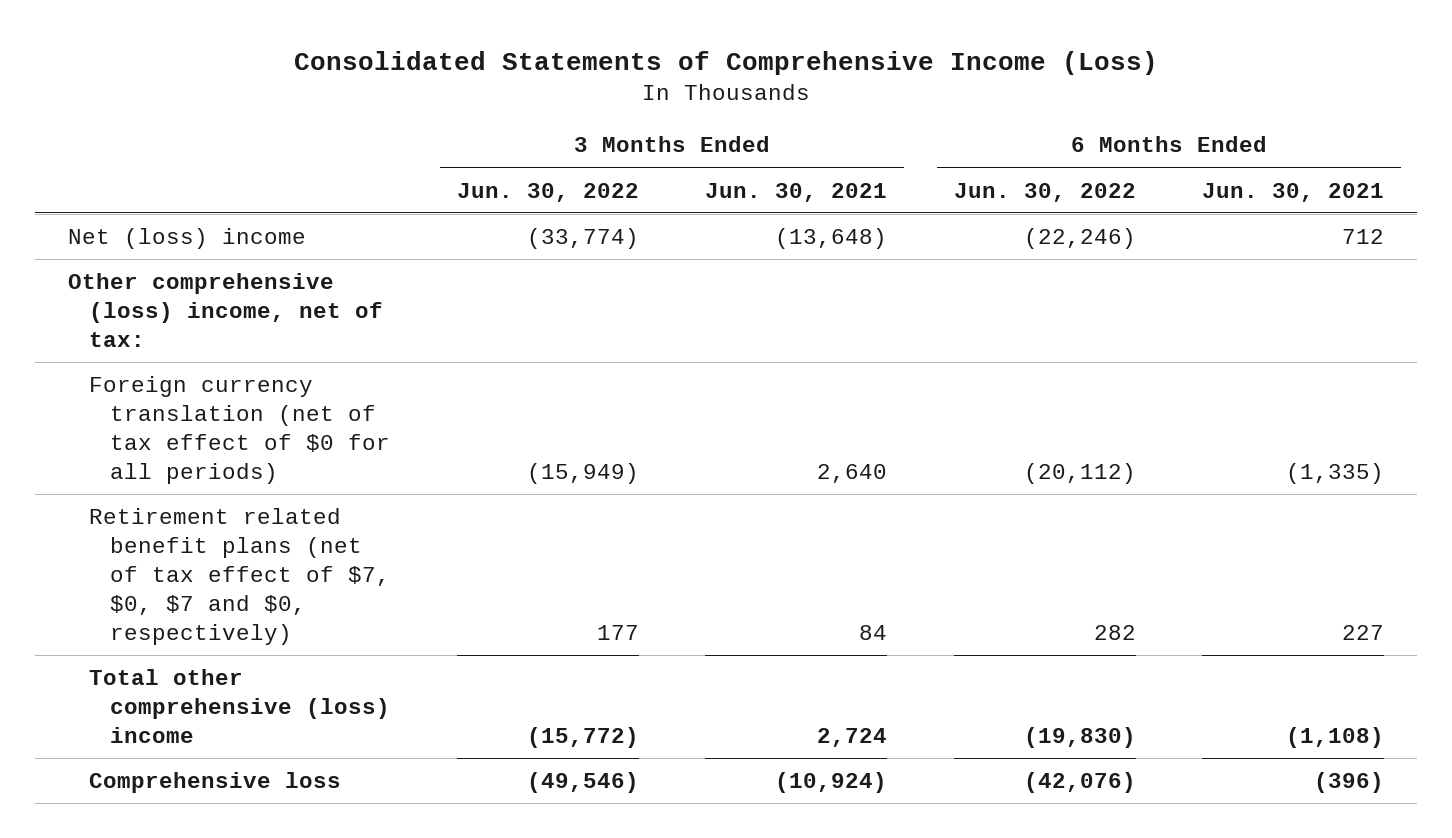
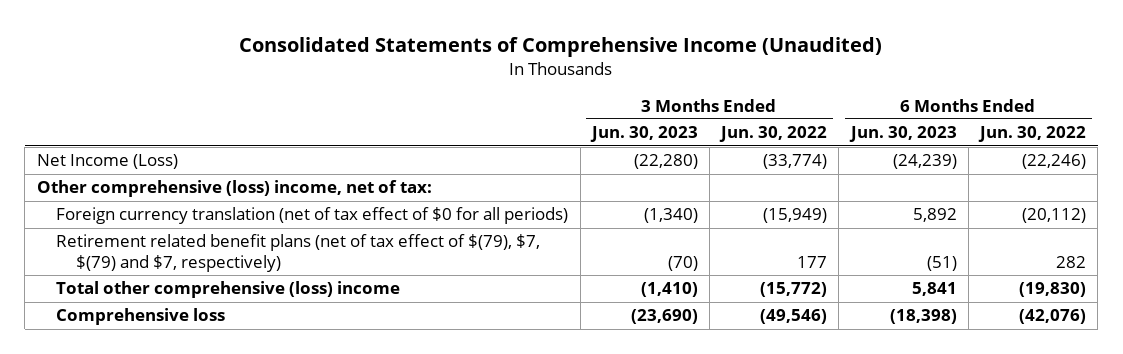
[294,50,1159,75] Consolidated Statements of Comprehensive Income (Loss) -> [239,36,883,57] Consolidated Statements of Comprehensive Income (Unaudited)
[705,182,888,202] Jun. 30, 2021 -> none
[1202,182,1385,202] Jun. 30, 2021 -> none
none -> [589,126,698,143] Jun. 30, 2023
none -> [848,126,957,143] Jun. 30, 2023
[68,228,307,250] Net (loss) income -> [36,154,178,170] Net Income (Loss)
[89,508,391,645] Retirement related benefit plans (net of tax effect of $7, $0, $7 and $0, respectively) -> [56,234,541,272] Retirement related benefit plans (net of tax effect of $(79), $7, $(79) and $7, respectively)

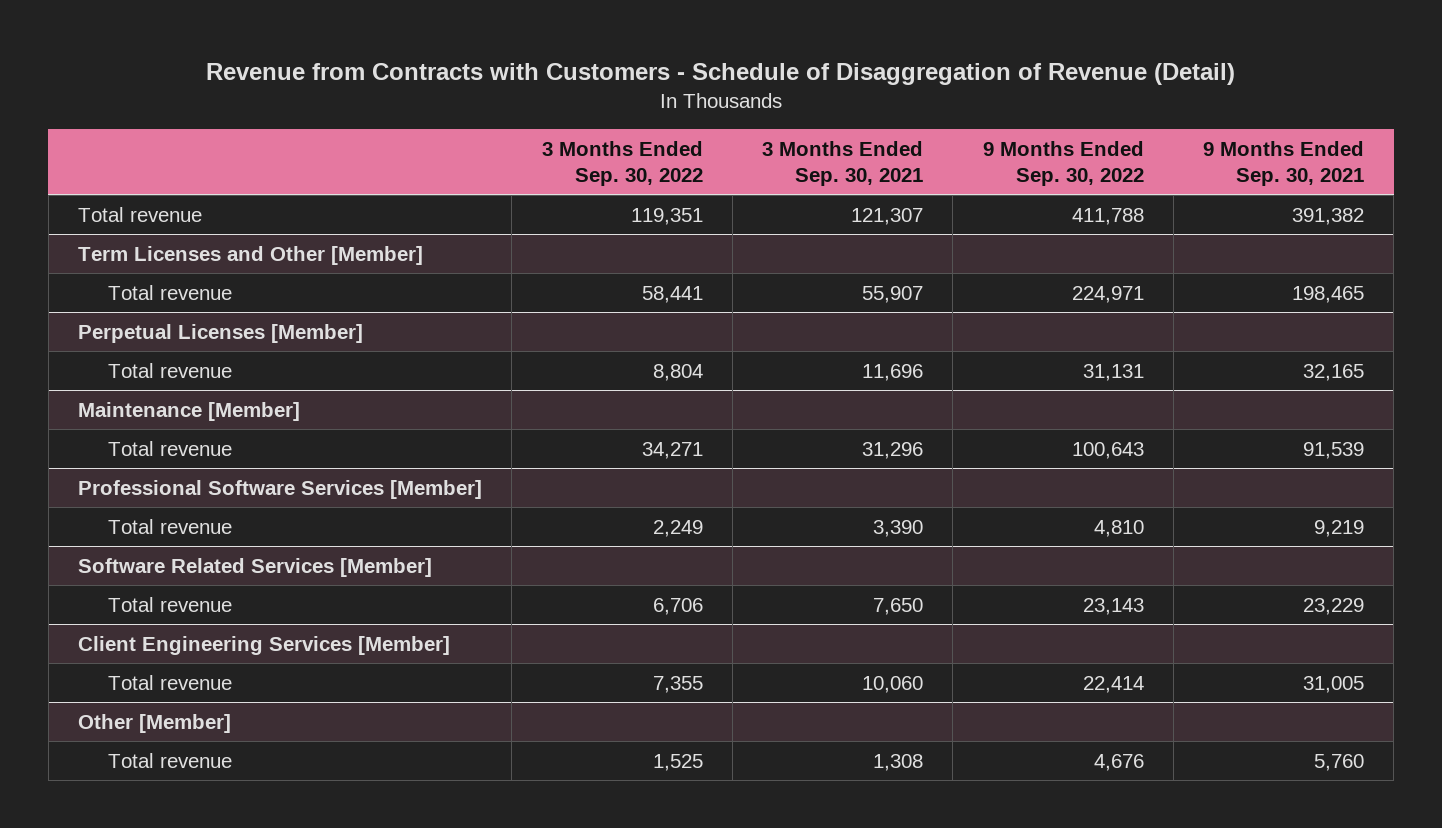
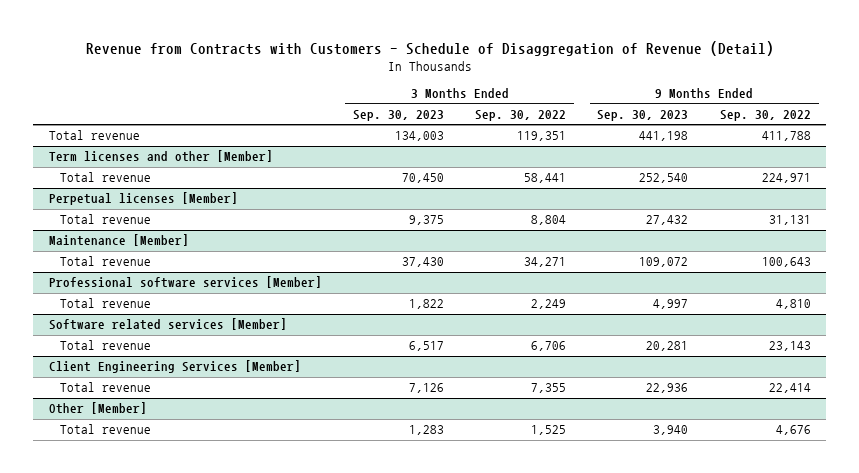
[762,140,924,186] 3 Months Ended Sep. 30, 2021 -> none
[1203,140,1365,186] 9 Months Ended Sep. 30, 2021 -> none
none -> [352,109,444,121] Sep. 30, 2023
none -> [597,109,689,121] Sep. 30, 2023
[78,245,424,265] Term Licenses and Other [Member] -> [48,150,273,163] Term licenses and other [Member]
[78,323,364,343] Perpetual Licenses [Member] -> [48,192,238,206] Perpetual licenses [Member]
[78,479,483,499] Professional Software Services [Member] -> [48,276,322,289] Professional software services [Member]
[78,557,433,577] Software Related Services [Member] -> [48,318,287,331] Software related services [Member]

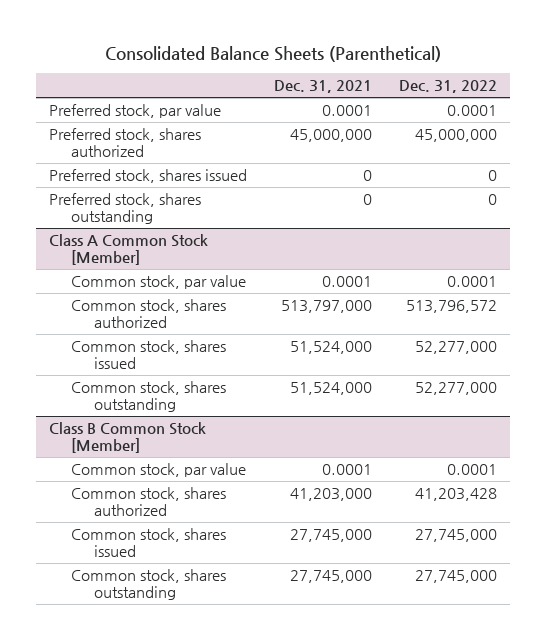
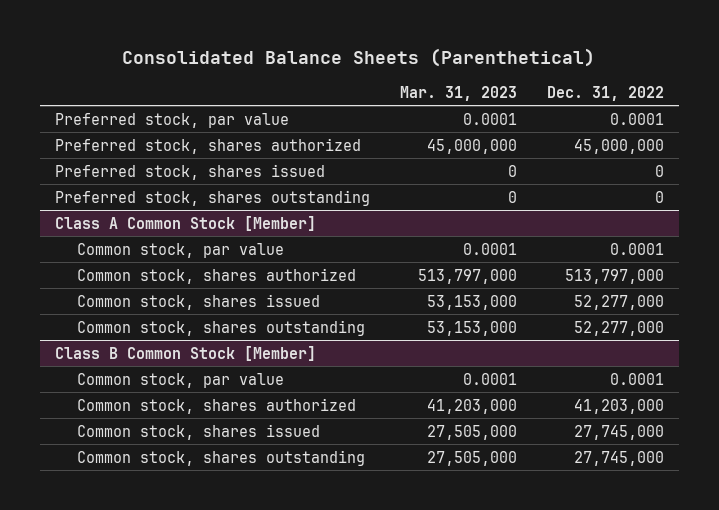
[273,80,372,94] Dec. 31, 2021 -> none
none -> [399,85,517,101] Mar. 31, 2023
[405,300,497,314] 513,796,572 -> [564,268,664,284] 513,797,000
[414,488,497,502] 41,203,428 -> [573,398,664,414] 41,203,000

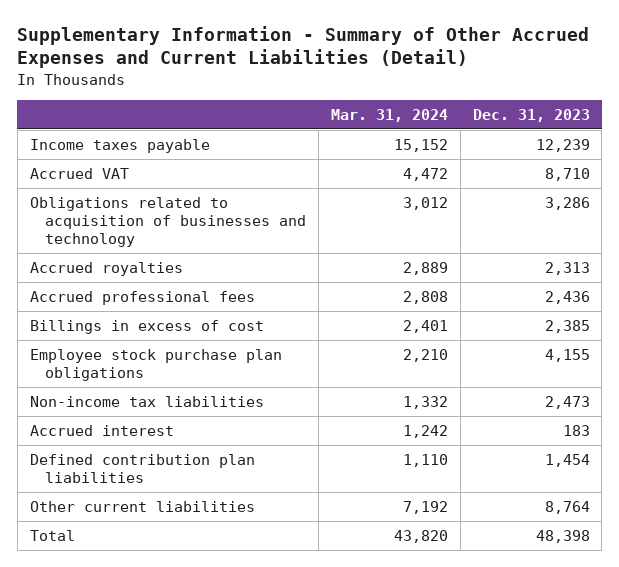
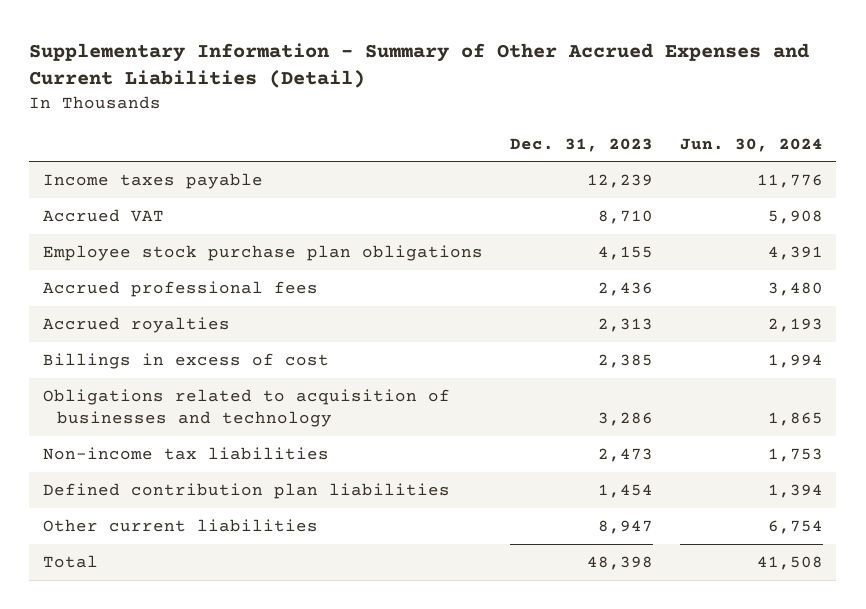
[330,108,448,122] Mar. 31, 2024 -> none
none -> [679,137,823,152] Jun. 30, 2024
[29,348,282,381] Employee stock purchase plan obligations -> [42,244,483,261] Employee stock purchase plan obligations
[29,261,183,276] Accrued royalties -> [42,316,230,333] Accrued royalties
[29,196,307,247] Obligations related to acquisition of businesses and technology -> [42,388,450,427] Obligations related to acquisition of businesses and technology
[29,424,174,436] Accrued interest -> none
[544,500,590,514] 8,764 -> [597,519,653,534] 8,947

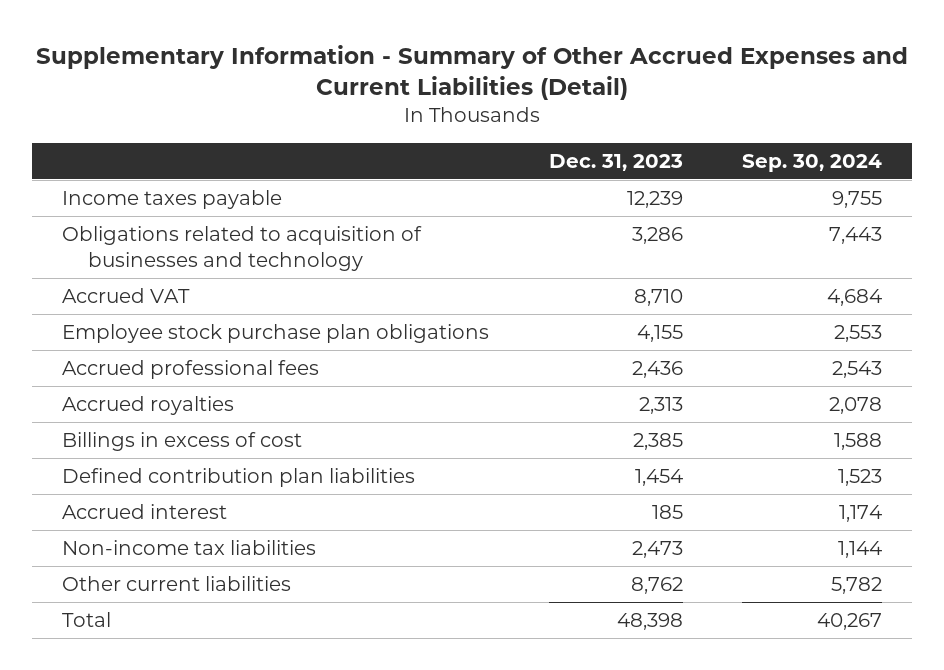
[679,137,823,152] Jun. 30, 2024 -> none
none -> [742,153,883,172] Sep. 30, 2024
[42,388,450,427] Obligations related to acquisition of businesses and technology -> [62,226,423,272] Obligations related to acquisition of businesses and technology
none -> [62,504,228,520] Accrued interest
[42,446,329,460] Non-income tax liabilities -> [62,540,317,556] Non-income tax liabilities
[597,519,653,534] 8,947 -> [630,577,683,595] 8,762

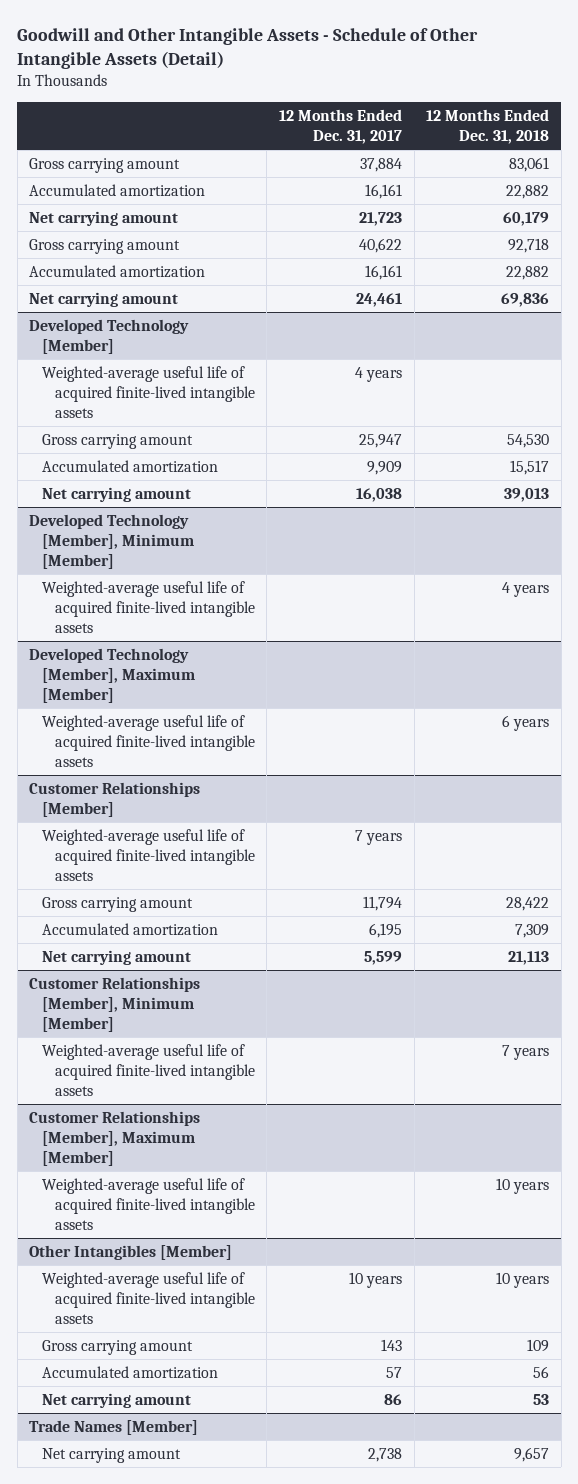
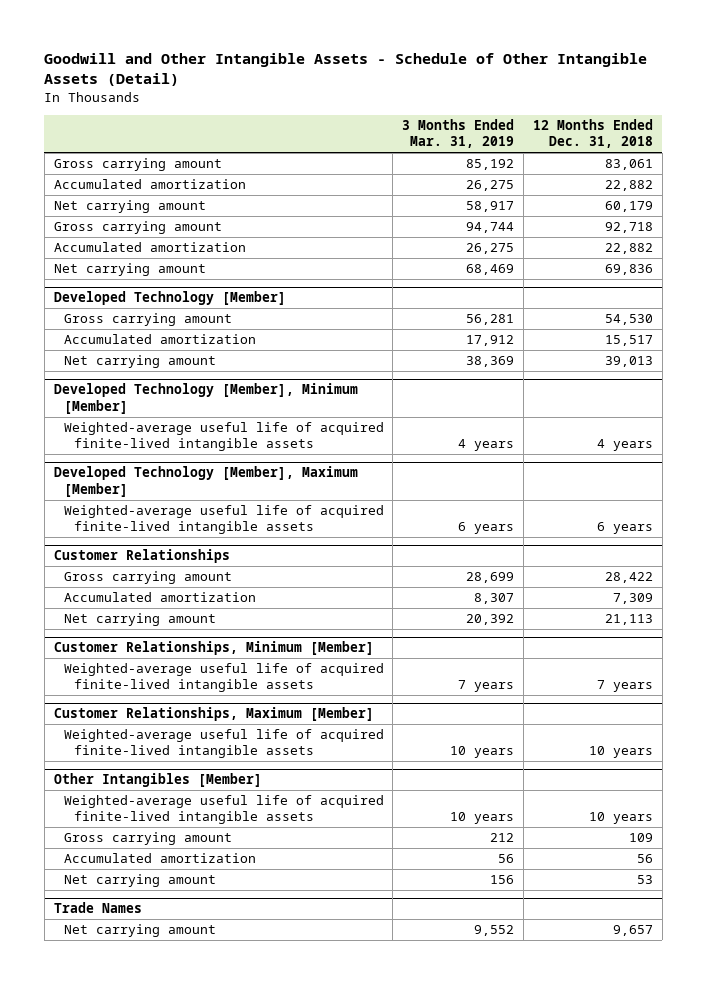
[278,108,402,144] 12 Months Ended Dec. 31, 2017 -> none
none -> [402,118,515,149] 3 Months Ended Mar. 31, 2019
[41,365,255,418] Weighted-average useful life of acquired finite-lived intangible assets -> none
[41,828,255,881] Weighted-average useful life of acquired finite-lived intangible assets -> none
[29,781,201,817] Customer Relationships [Member] -> [53,549,230,564] Customer Relationships
[29,976,201,1032] Customer Relationships [Member], Minimum [Member] -> [53,641,374,656] Customer Relationships, Minimum [Member]
[29,1110,201,1166] Customer Relationships [Member], Maximum [Member] -> [53,707,374,722] Customer Relationships, Maximum [Member]
[29,1419,199,1435] Trade Names [Member] -> [53,902,142,914] Trade Names

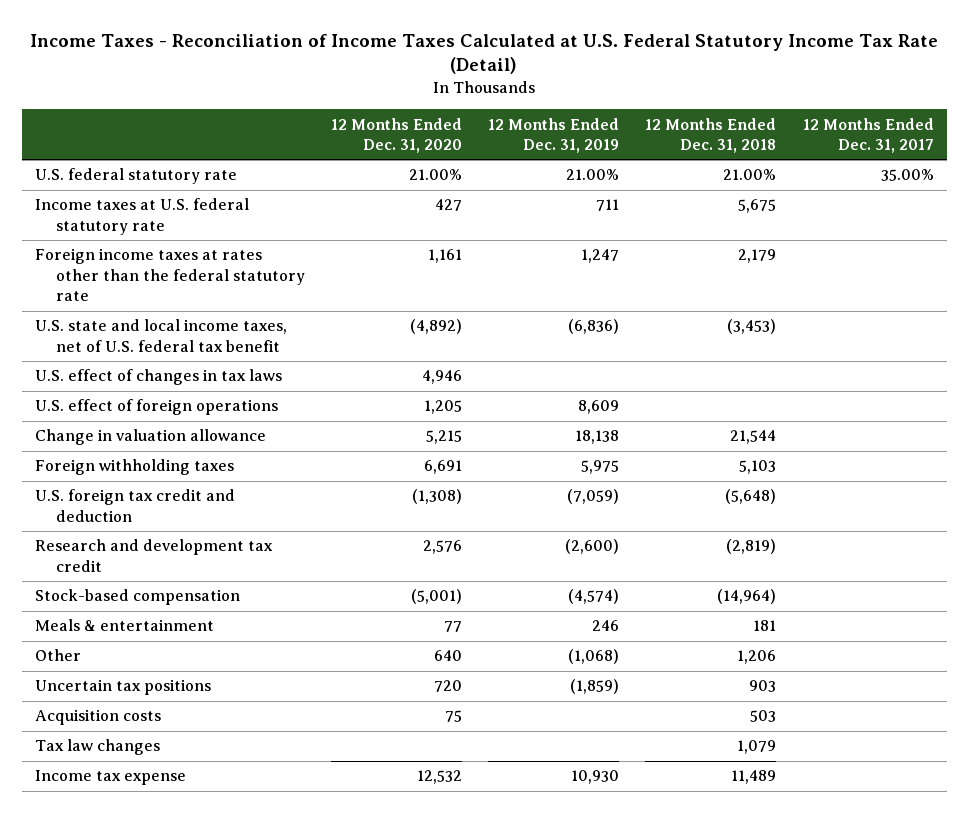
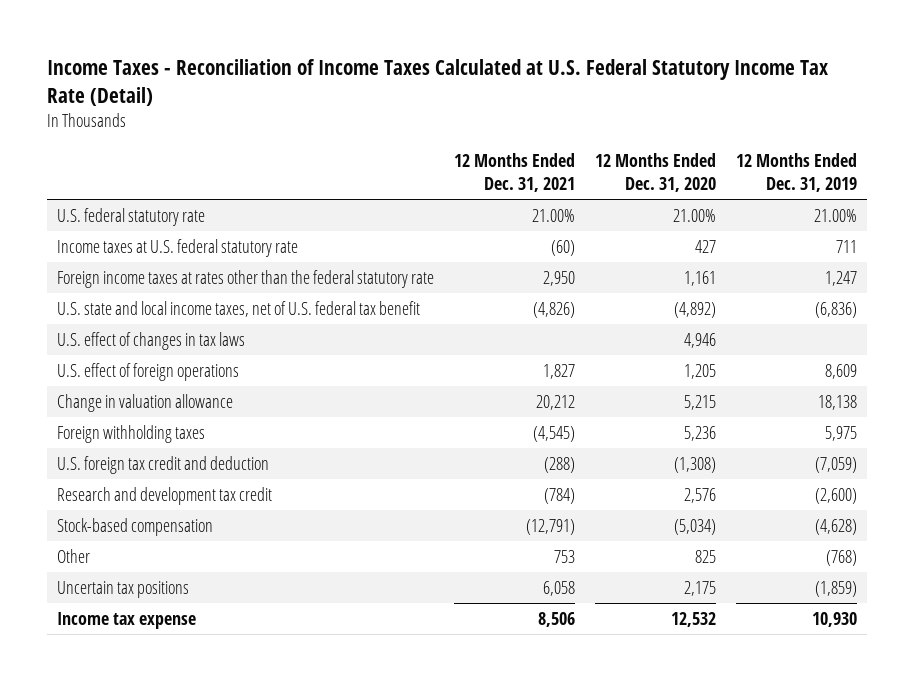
[645,117,777,154] 12 Months Ended Dec. 31, 2018 -> none
[802,117,934,154] 12 Months Ended Dec. 31, 2017 -> none
none -> [453,152,575,192] 12 Months Ended Dec. 31, 2021
[424,460,463,475] 6,691 -> [683,426,716,442] 5,236
[34,619,214,632] Meals & entertainment -> none
[34,709,161,726] Acquisition costs -> none
[34,739,160,756] Tax law changes -> none
[411,589,463,605] (5,001) -> [673,519,716,536] (5,034)
[568,589,620,605] (4,574) -> [814,519,857,536] (4,628)
[434,650,463,662] 640 -> [694,550,716,564] 825
[568,649,620,665] (1,068) -> [825,550,857,567] (768)
[434,680,463,693] 720 -> [683,581,716,597] 2,175

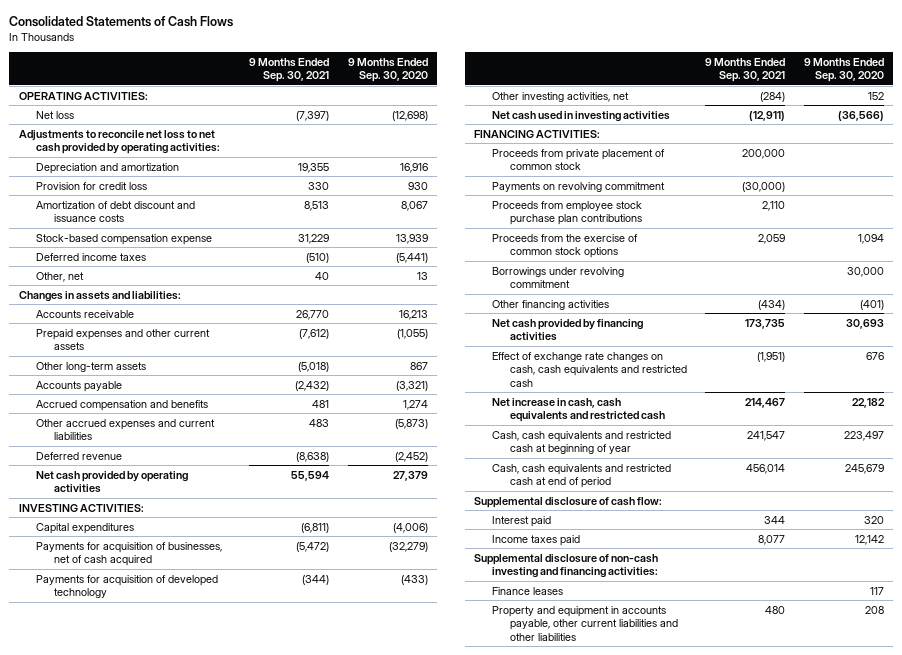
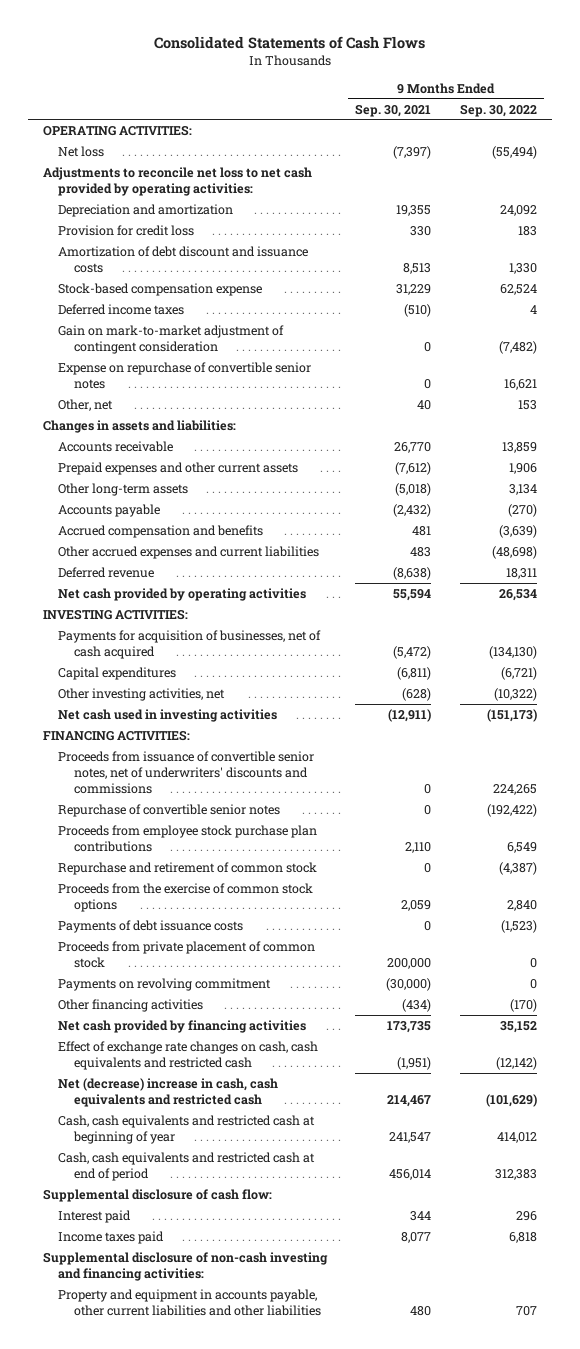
[348,57,429,83] 9 Months Ended Sep. 30, 2020 -> none
none -> [460,103,538,117] Sep. 30, 2022
none -> [58,324,285,355] Gain on mark-to-market adjustment of contingent consideration
none -> [58,361,312,390] Expense on repurchase of convertible senior notes
[36,574,219,599] Payments for acquisition of developed technology -> none
[36,522,135,534] Capital expenditures -> [58,666,177,680] Capital expenditures
[760,91,786,102] (284) -> [402,687,432,701] (628)
none -> [58,750,315,795] Proceeds from issuance of convertible senior notes, net of underwriters' discounts and commissions
none -> [58,803,281,817] Repurchase of convertible senior notes
none -> [58,861,318,875] Repurchase and retirement of common stock
[491,266,624,289] Borrowings under revolving commitment -> none
none -> [58,919,244,933] Payments of debt issuance costs
[491,148,665,171] Proceeds from private placement of common stock -> [58,940,316,969] Proceeds from private placement of common stock
[491,181,665,192] Payments on revolving commitment -> [58,977,272,991] Payments on revolving commitment
[491,397,665,423] Net increase in cash, cash equivalents and restricted cash -> [58,1077,279,1108] Net (decrease) increase in cash, cash equivalents and restricted cash
[491,586,563,595] Finance leases -> none

